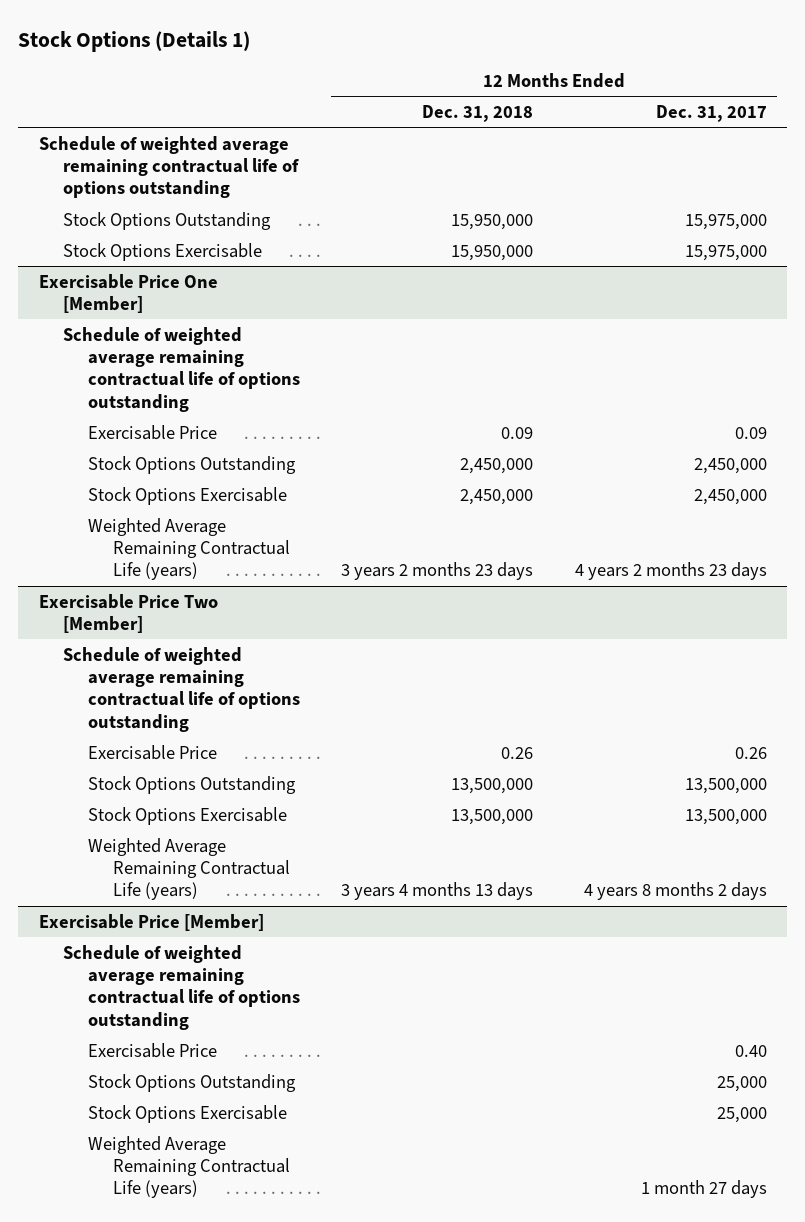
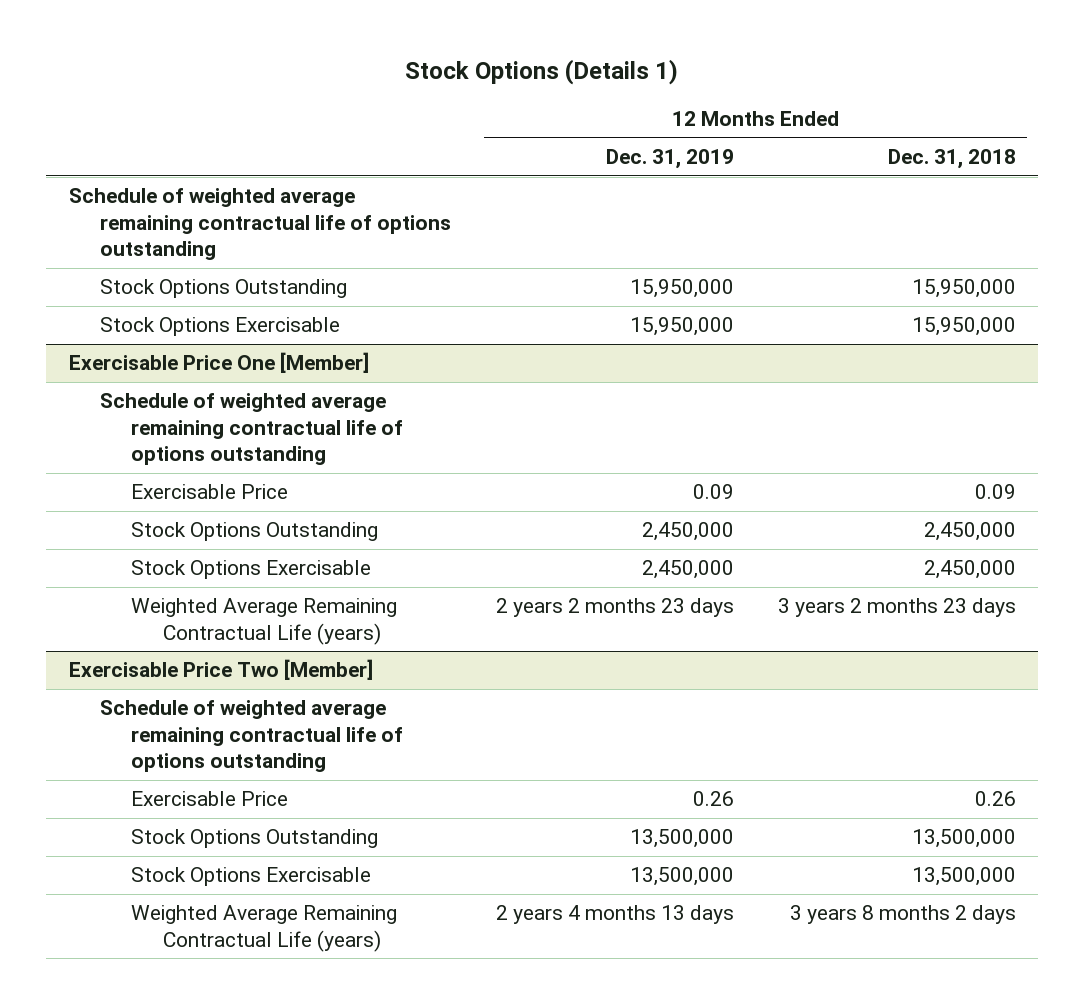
[655,104,767,122] Dec. 31, 2017 -> none
none -> [605,149,734,170] Dec. 31, 2019
[38,913,264,931] Exercisable Price [Member] -> none
[63,944,300,1030] Schedule of weighted average remaining contractual life of options outstanding -> none
[87,1042,217,1058] Exercisable Price -> none
[87,1073,296,1092] Stock Options Outstanding -> none
[87,1104,287,1123] Stock Options Exercisable -> none
[87,1135,290,1199] Weighted Average Remaining Contractual Life (years) -> none
[341,882,534,901] 3 years 4 months 13 days -> [790,905,1017,925] 3 years 8 months 2 days

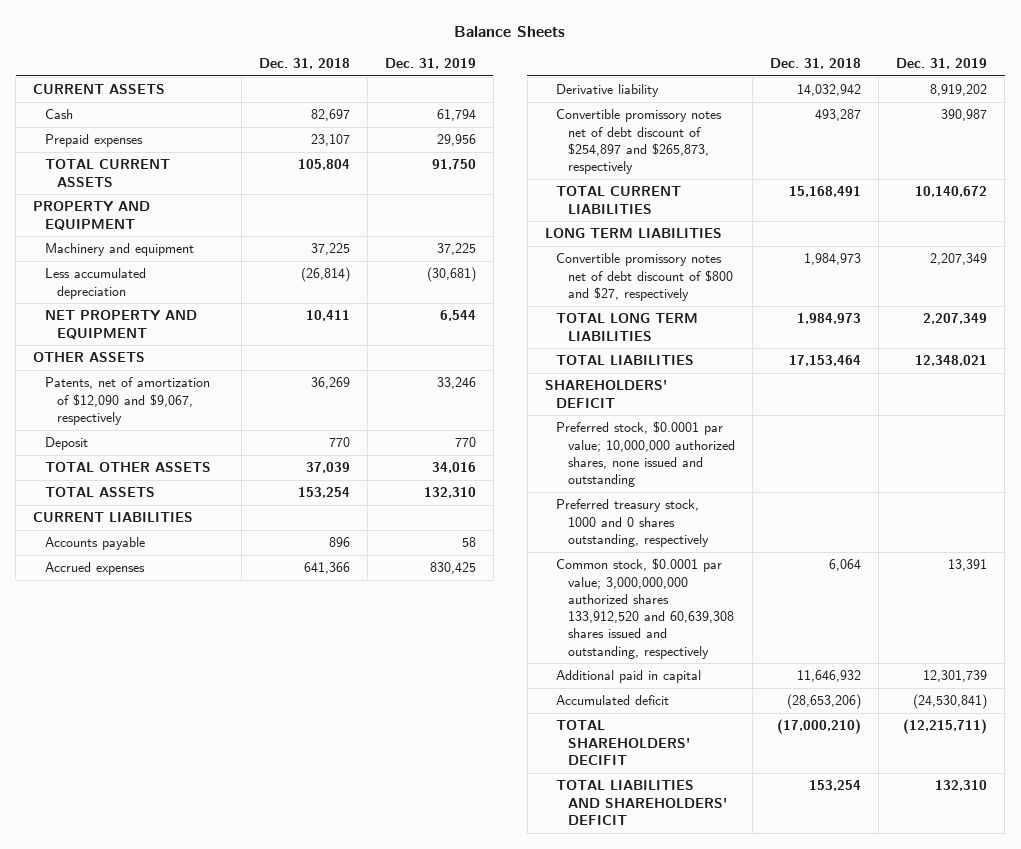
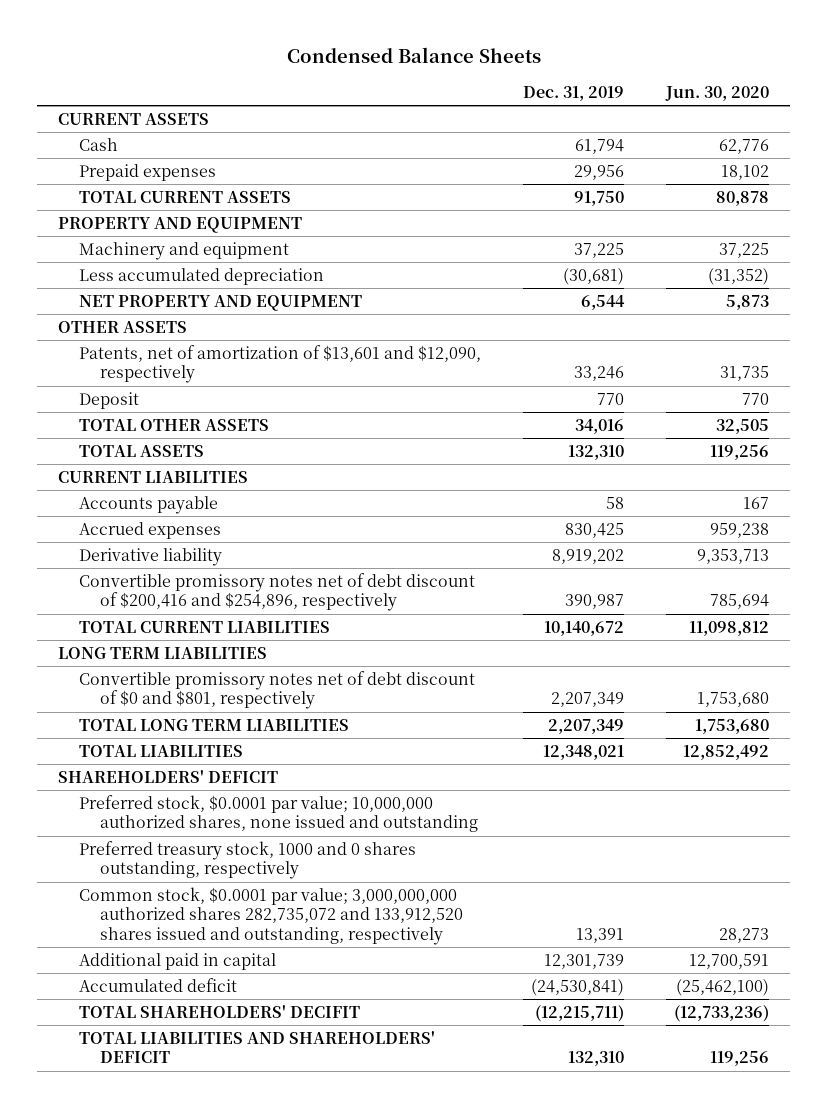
[454,25,566,37] Balance Sheets -> [286,46,541,63] Condensed Balance Sheets
[258,57,350,69] Dec. 31, 2018 -> none
none -> [665,85,770,101] Jun. 30, 2020
[44,377,210,425] Patents, net of amortization of $12,090 and $9,067, respectively -> [79,345,482,384] Patents, net of amortization of $13,601 and $12,090, respectively
[556,109,723,175] Convertible promissory notes net of debt discount of $254,897 and $265,873, respectively -> [79,573,476,612] Convertible promissory notes net of debt discount of $200,416 and $254,896, respectively
[556,253,734,301] Convertible promissory notes net of debt discount of $800 and $27, respectively -> [79,671,476,710] Convertible promissory notes net of debt discount of $0 and $801, respectively
[556,558,735,659] Common stock, $0.0001 par value; 3,000,000,000 authorized shares 133,912,520 and 60,639,308 shares issued and outstanding, respectively -> [79,887,463,945] Common stock, $0.0001 par value; 3,000,000,000 authorized shares 282,735,072 and 133,912,520 shares issued and outstanding, respectively

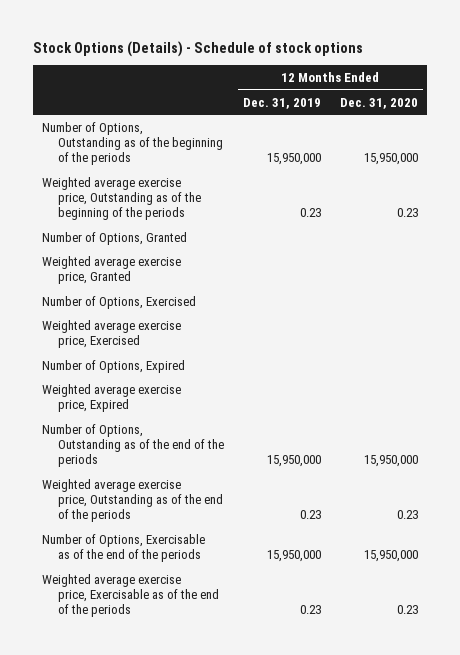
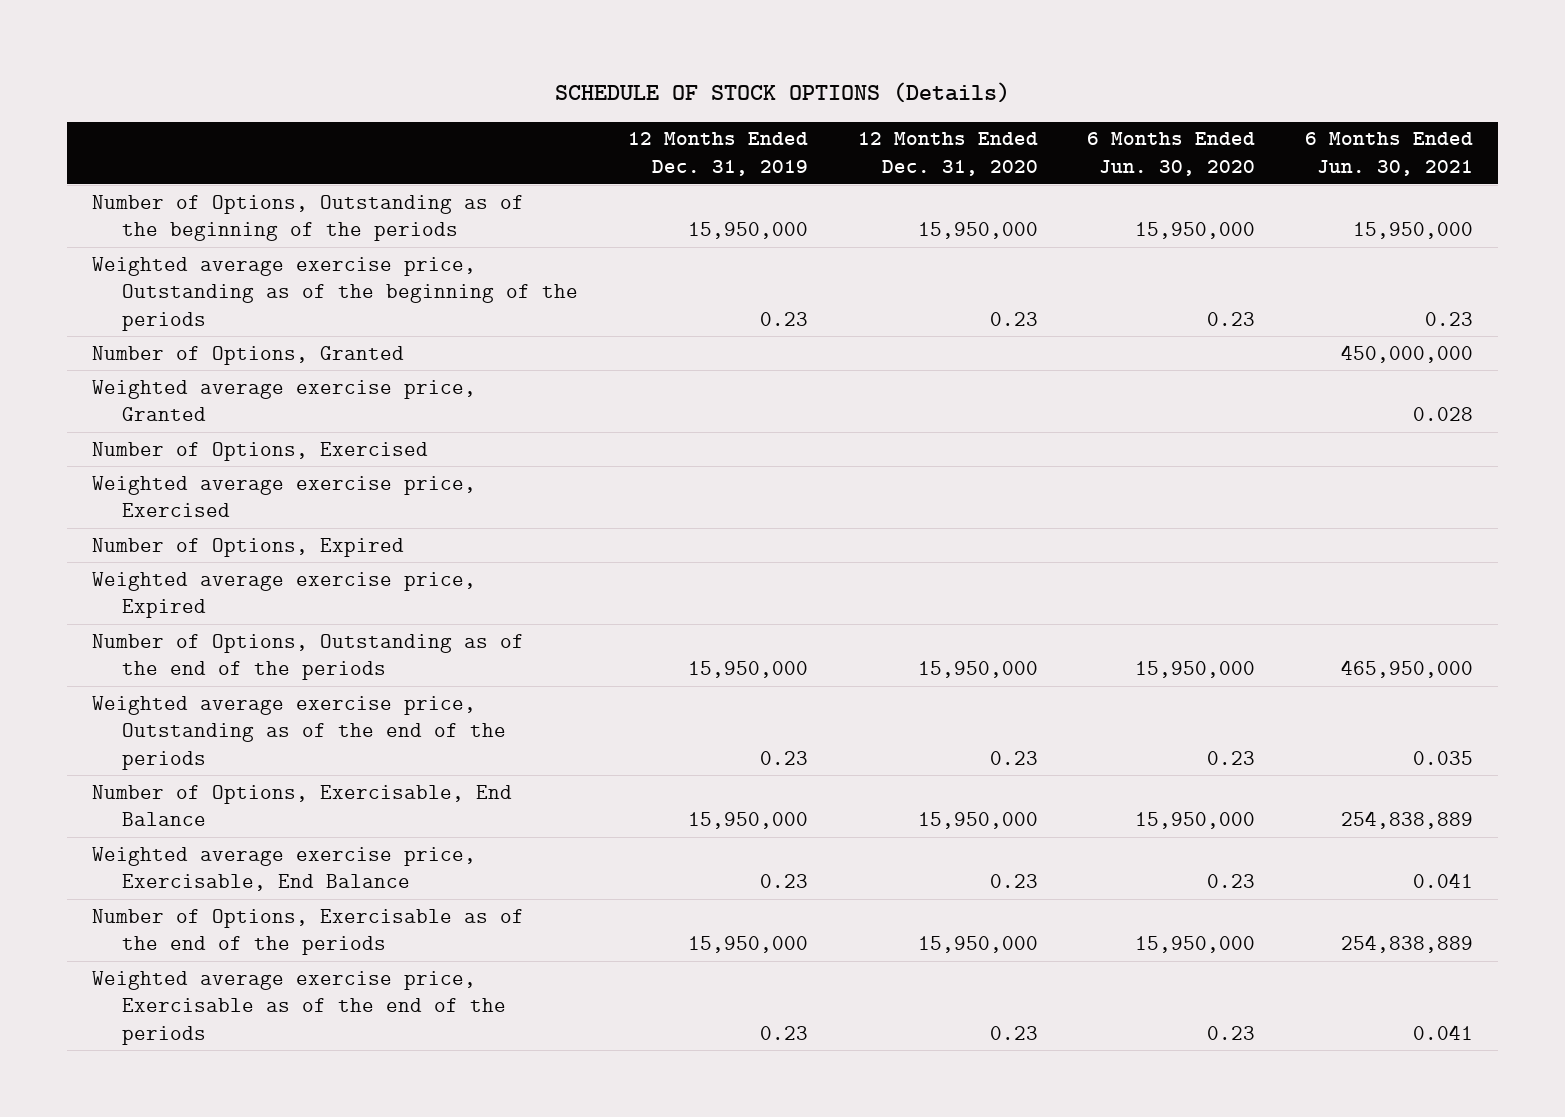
[32,40,363,57] Stock Options (Details) - Schedule of stock options -> [554,82,1010,104] SCHEDULE OF STOCK OPTIONS (Details)
none -> [1087,132,1256,176] 6 Months Ended Jun. 30, 2020
none -> [1304,132,1473,176] 6 Months Ended Jun. 30, 2021
none -> [92,784,513,827] Number of Options, Exercisable, End Balance
none -> [92,846,477,892] Weighted average exercise price, Exercisable, End Balance

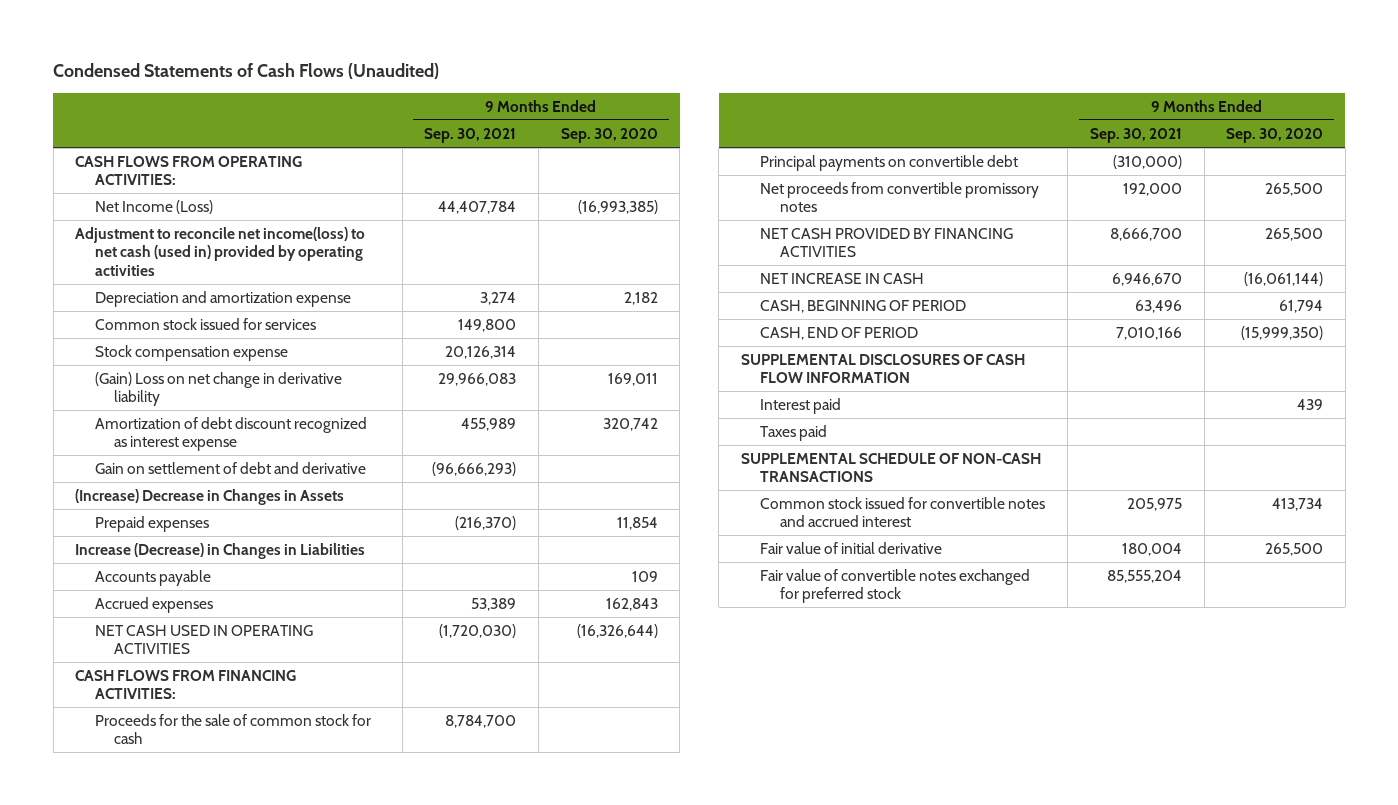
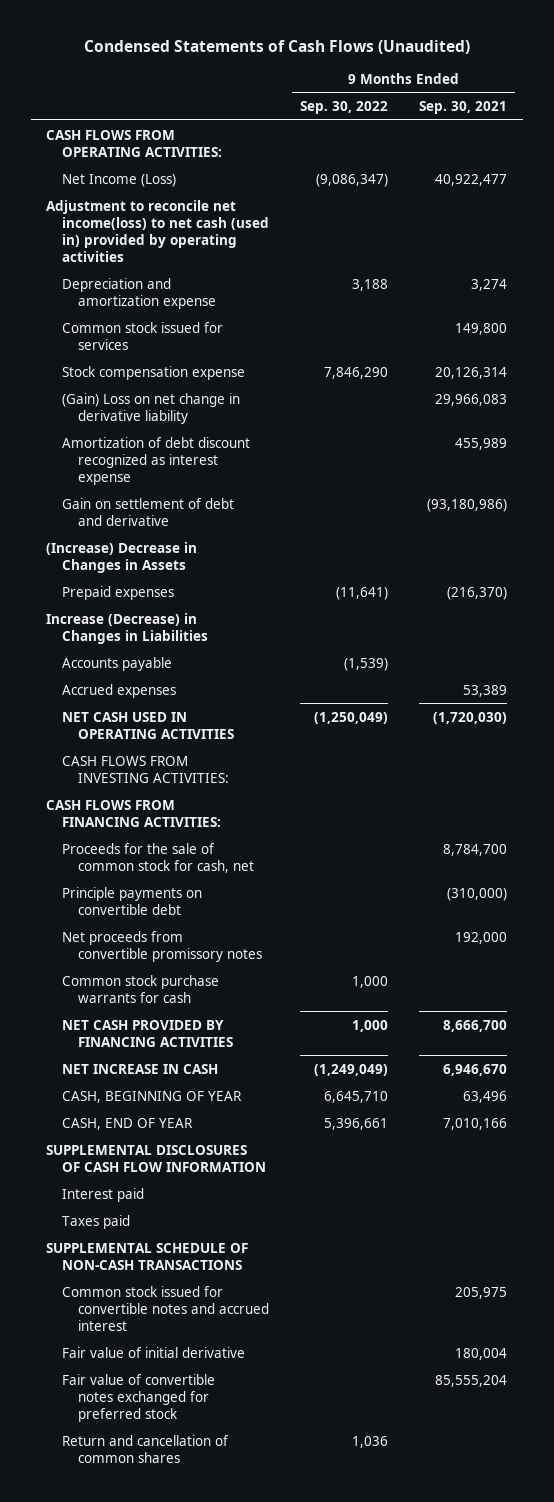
[560,127,658,143] Sep. 30, 2020 -> none
none -> [300,101,389,115] Sep. 30, 2022
[438,201,517,215] 44,407,784 -> [435,173,508,186] 40,922,477
[432,462,517,477] (96,666,293) -> [427,498,508,512] (93,180,986)
none -> [62,755,230,783] CASH FLOWS FROM INVESTING ACTIVITIES:
[94,714,371,745] Proceeds for the sale of common stock for cash -> [62,842,255,873] Proceeds for the sale of common stock for cash, net
[760,155,1019,172] Principal payments on convertible debt -> [62,886,203,915] Principle payments on convertible debt
none -> [62,974,220,1003] Common stock purchase warrants for cash
[760,300,967,314] CASH, BEGINNING OF PERIOD -> [62,1090,243,1103] CASH, BEGINNING OF YEAR
[760,327,919,341] CASH, END OF PERIOD -> [62,1117,194,1130] CASH, END OF YEAR
none -> [62,1434,230,1463] Return and cancellation of common shares

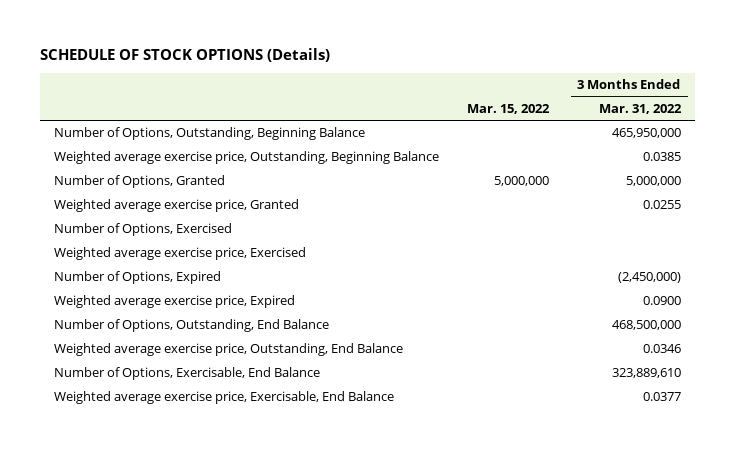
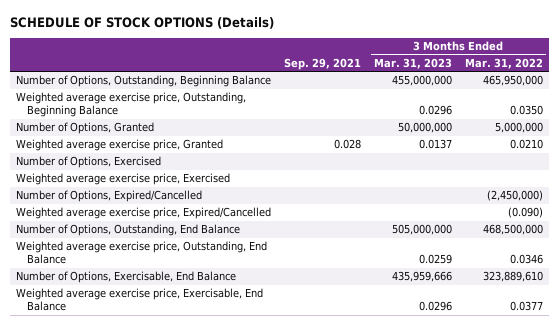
[467,104,551,115] Mar. 15, 2022 -> none
none -> [283,57,361,70] Sep. 29, 2021
none -> [373,57,452,69] Mar. 31, 2023
[642,152,681,162] 0.0385 -> [509,105,543,116] 0.0350
[642,200,681,210] 0.0255 -> [509,139,543,150] 0.0210
[54,271,222,285] Number of Options, Expired -> [16,190,203,203] Number of Options, Expired/Cancelled
[54,295,296,309] Weighted average exercise price, Expired -> [16,207,272,220] Weighted average exercise price, Expired/Cancelled
[642,296,681,306] 0.0900 -> [507,207,543,219] (0.090)

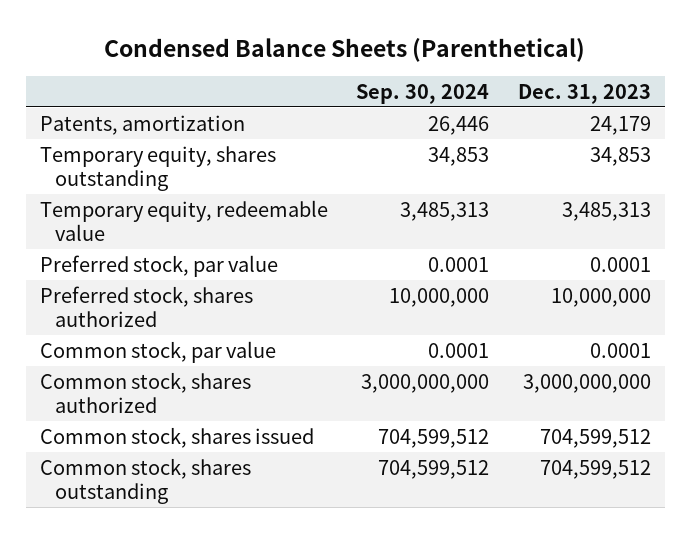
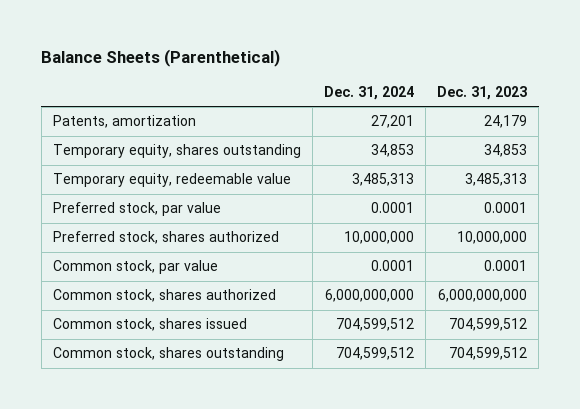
[104,37,586,62] Condensed Balance Sheets (Parenthetical) -> [41,49,281,68] Balance Sheets (Parenthetical)
[356,83,490,104] Sep. 30, 2024 -> none
none -> [324,86,415,101] Dec. 31, 2024
[522,373,651,393] 3,000,000,000 -> [438,289,528,303] 6,000,000,000

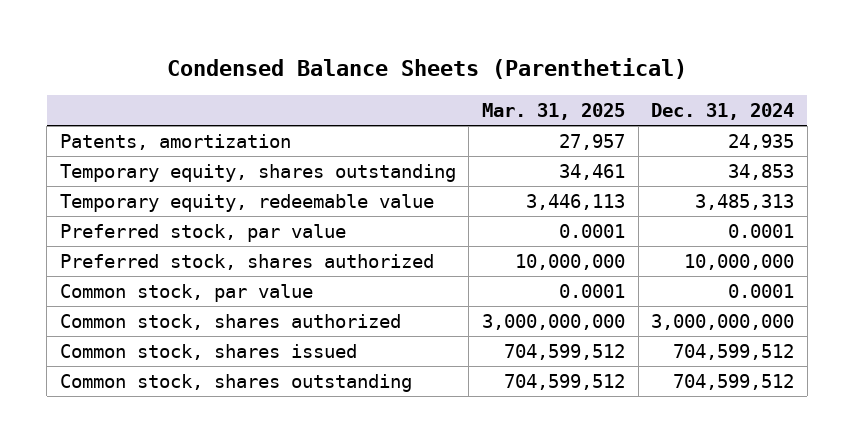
[41,49,281,68] Balance Sheets (Parenthetical) -> [166,58,687,80] Condensed Balance Sheets (Parenthetical)
[437,86,528,101] Dec. 31, 2023 -> none
none -> [481,103,625,121] Mar. 31, 2025
[371,115,415,129] 27,201 -> [728,133,795,150] 24,935
[325,289,415,303] 6,000,000,000 -> [651,313,795,330] 3,000,000,000

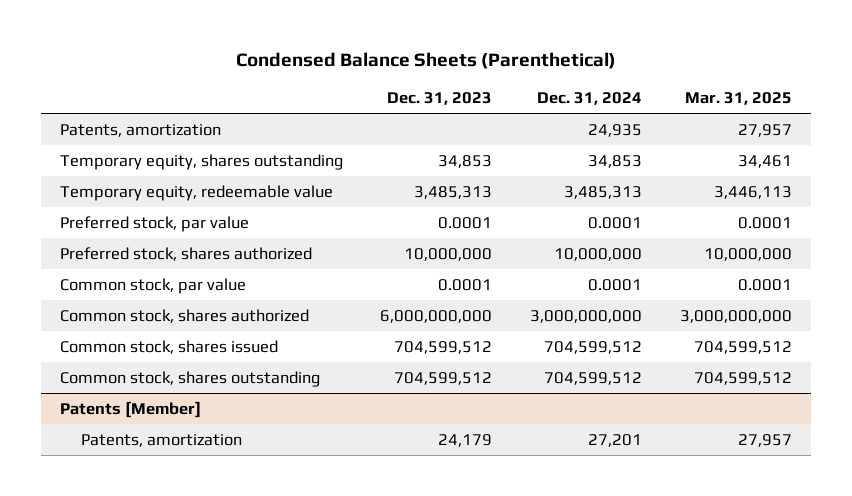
none -> [387,92,493,106] Dec. 31, 2023
none -> [59,400,201,418] Patents [Member]
none -> [80,433,242,447] Patents, amortization

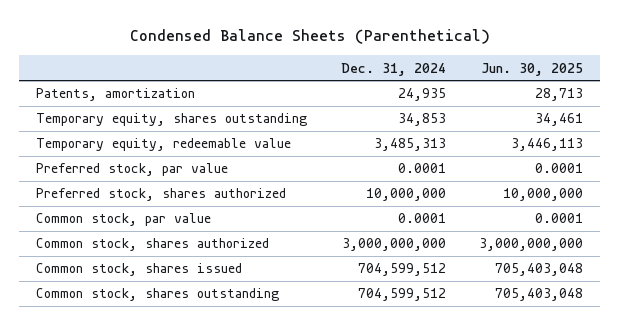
[387,92,493,106] Dec. 31, 2023 -> none
[685,92,793,106] Mar. 31, 2025 -> none
none -> [481,62,584,76] Jun. 30, 2025
[59,400,201,418] Patents [Member] -> none
[80,433,242,447] Patents, amortization -> none

